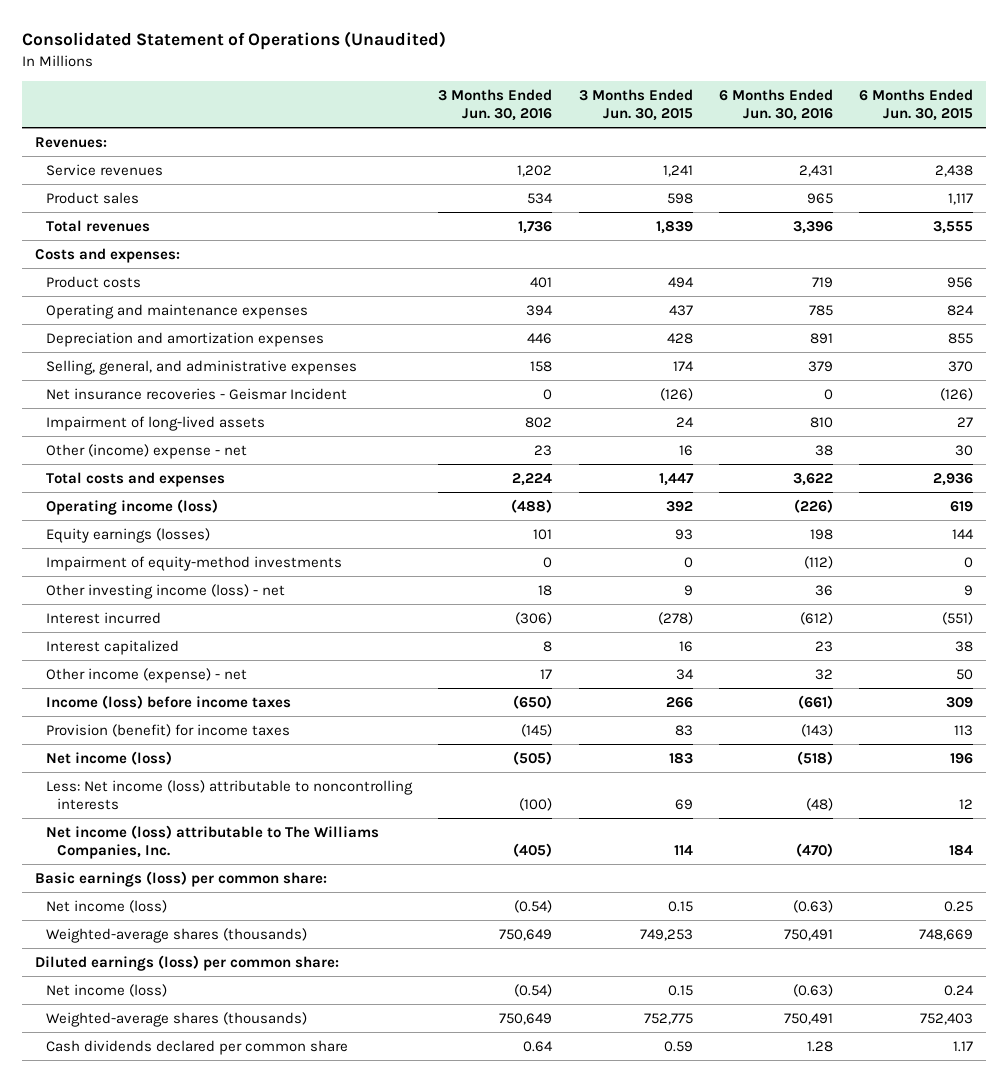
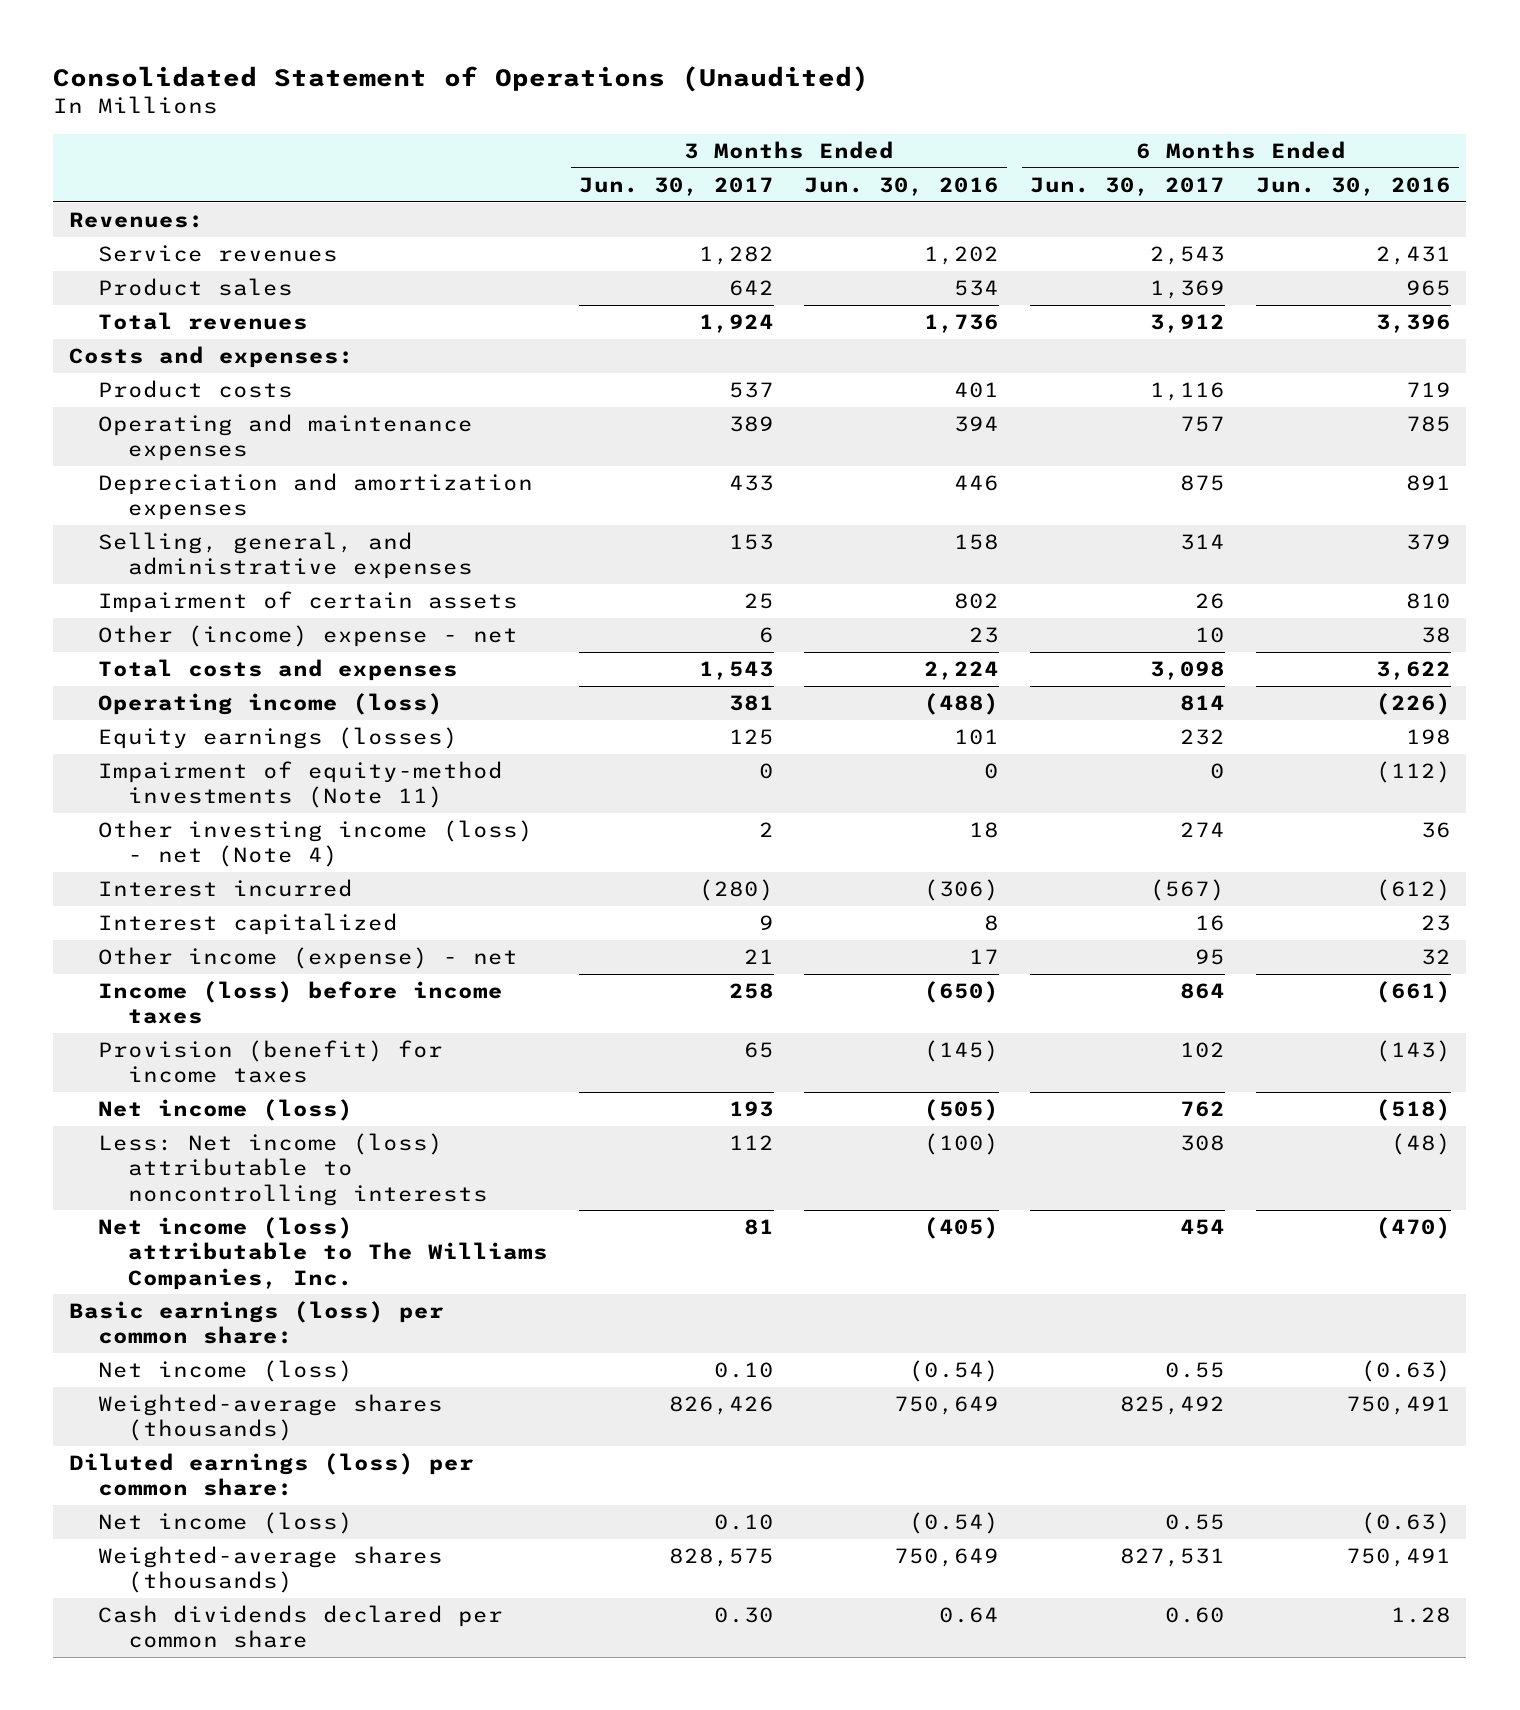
[578,88,693,121] 3 Months Ended Jun. 30, 2015 -> none
[859,88,974,121] 6 Months Ended Jun. 30, 2015 -> none
none -> [578,176,774,196] Jun. 30, 2017
none -> [1030,176,1226,196] Jun. 30, 2017
[46,387,348,400] Net insurance recoveries - Geismar Incident -> none
[46,415,266,431] Impairment of long-lived assets -> [98,591,519,614] Impairment of certain assets
[46,555,343,571] Impairment of equity-method investments -> [98,761,504,809] Impairment of equity-method investments (Note 11)
[46,583,286,599] Other investing income (loss) - net -> [98,820,534,868] Other investing income (loss) - net (Note 4)

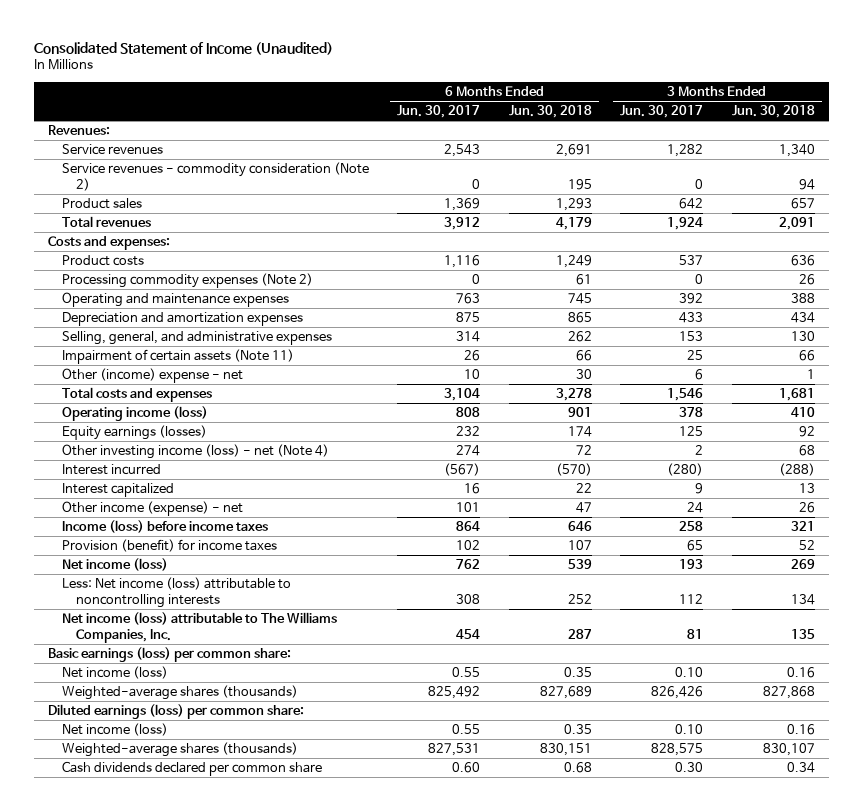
[53,65,870,92] Consolidated Statement of Operations (Unaudited) -> [33,41,333,55] Consolidated Statement of Income (Unaudited)
[804,176,1000,196] Jun. 30, 2016 -> none
[1255,176,1451,196] Jun. 30, 2016 -> none
none -> [508,105,592,119] Jun. 30, 2018
none -> [731,105,815,119] Jun. 30, 2018
none -> [62,162,370,191] Service revenues - commodity consideration (Note 2)
none -> [62,273,314,289] Processing commodity expenses (Note 2)
[728,416,774,433] 389 -> [679,293,704,305] 392
[1180,416,1226,433] 757 -> [456,293,481,305] 763
[98,591,519,614] Impairment of certain assets -> [62,349,295,365] Impairment of certain assets (Note 11)
[698,661,774,681] 1,543 -> [667,388,704,402] 1,546
[1150,661,1226,681] 3,098 -> [444,388,481,402] 3,104
[728,695,774,712] 381 -> [679,407,704,418] 378
[1180,695,1226,712] 814 -> [456,407,481,418] 808
[98,761,504,809] Impairment of equity-method investments (Note 11) -> none
[743,949,774,965] 21 -> [687,502,704,514] 24
[1195,949,1226,966] 95 -> [456,502,481,513] 101

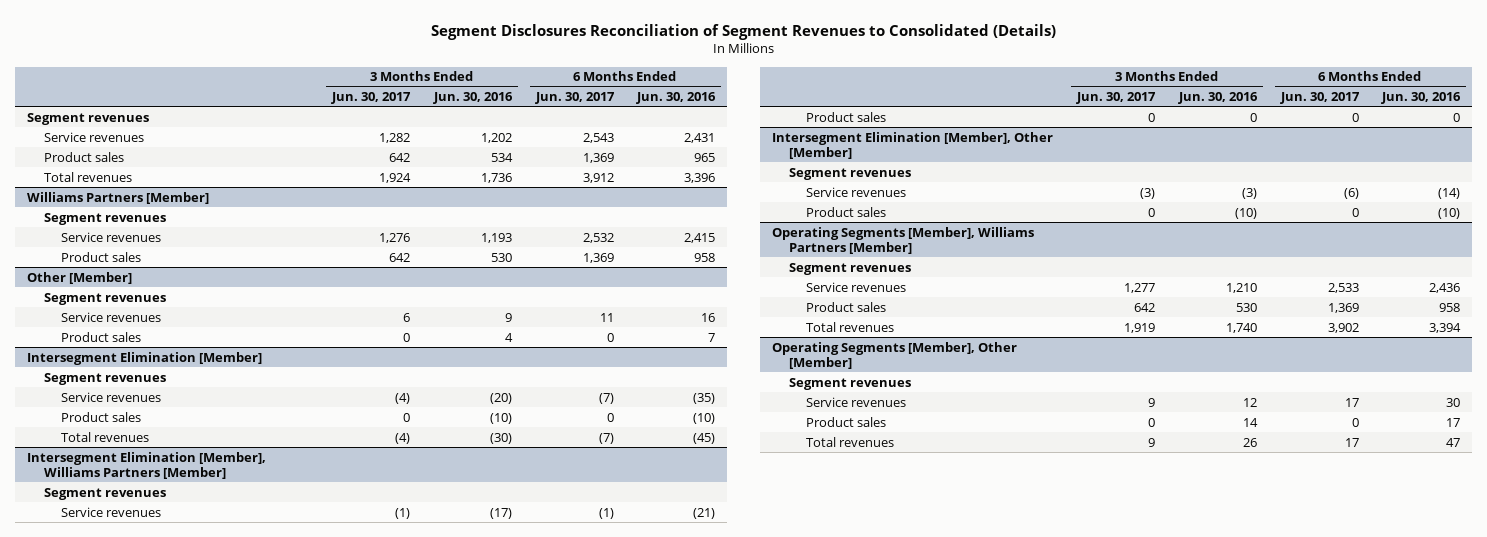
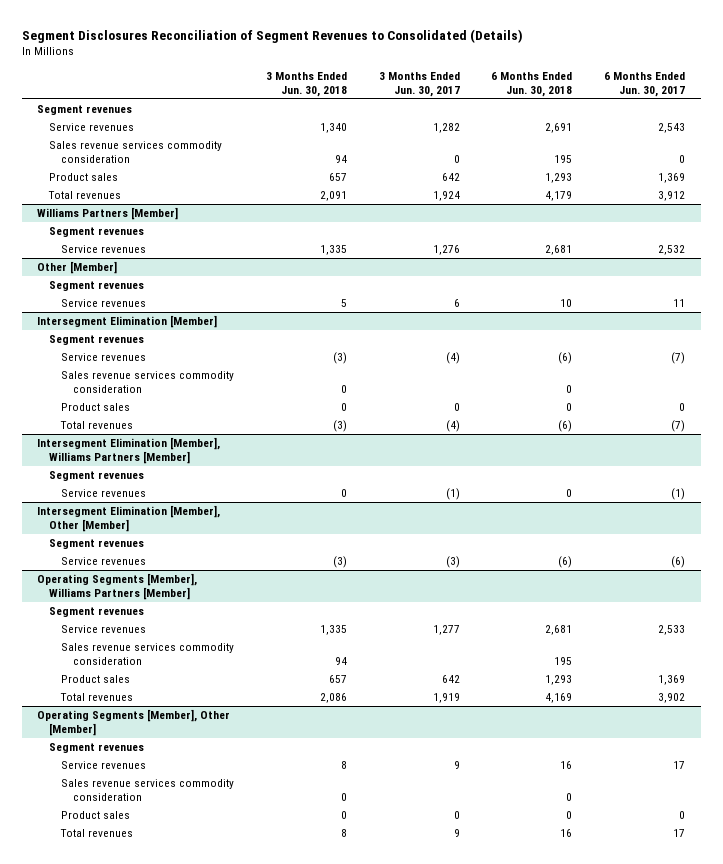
[432,91,513,104] Jun. 30, 2016 -> none
[636,91,717,104] Jun. 30, 2016 -> none
none -> [265,72,347,98] 3 Months Ended Jun. 30, 2018
none -> [491,72,573,98] 6 Months Ended Jun. 30, 2018
none -> [49,140,223,164] Sales revenue services commodity consideration
[61,251,142,262] Product sales -> none
[61,331,142,342] Product sales -> none
none -> [60,370,234,394] Sales revenue services commodity consideration
[806,111,887,122] Product sales -> none
[806,206,887,217] Product sales -> none
none -> [60,642,234,666] Sales revenue services commodity consideration
none -> [60,778,234,802] Sales revenue services commodity consideration

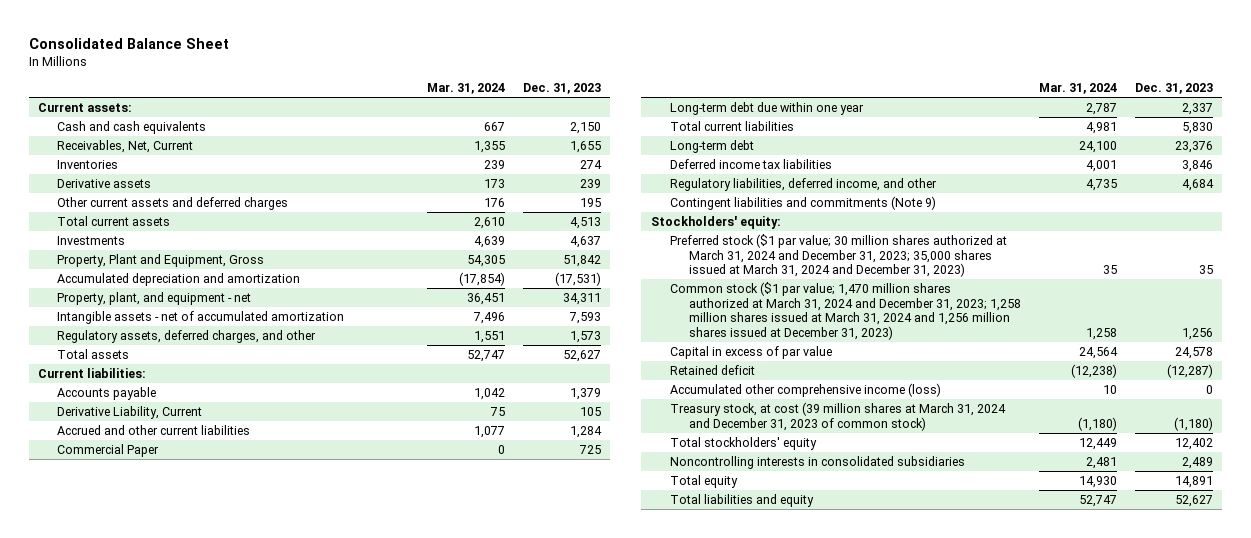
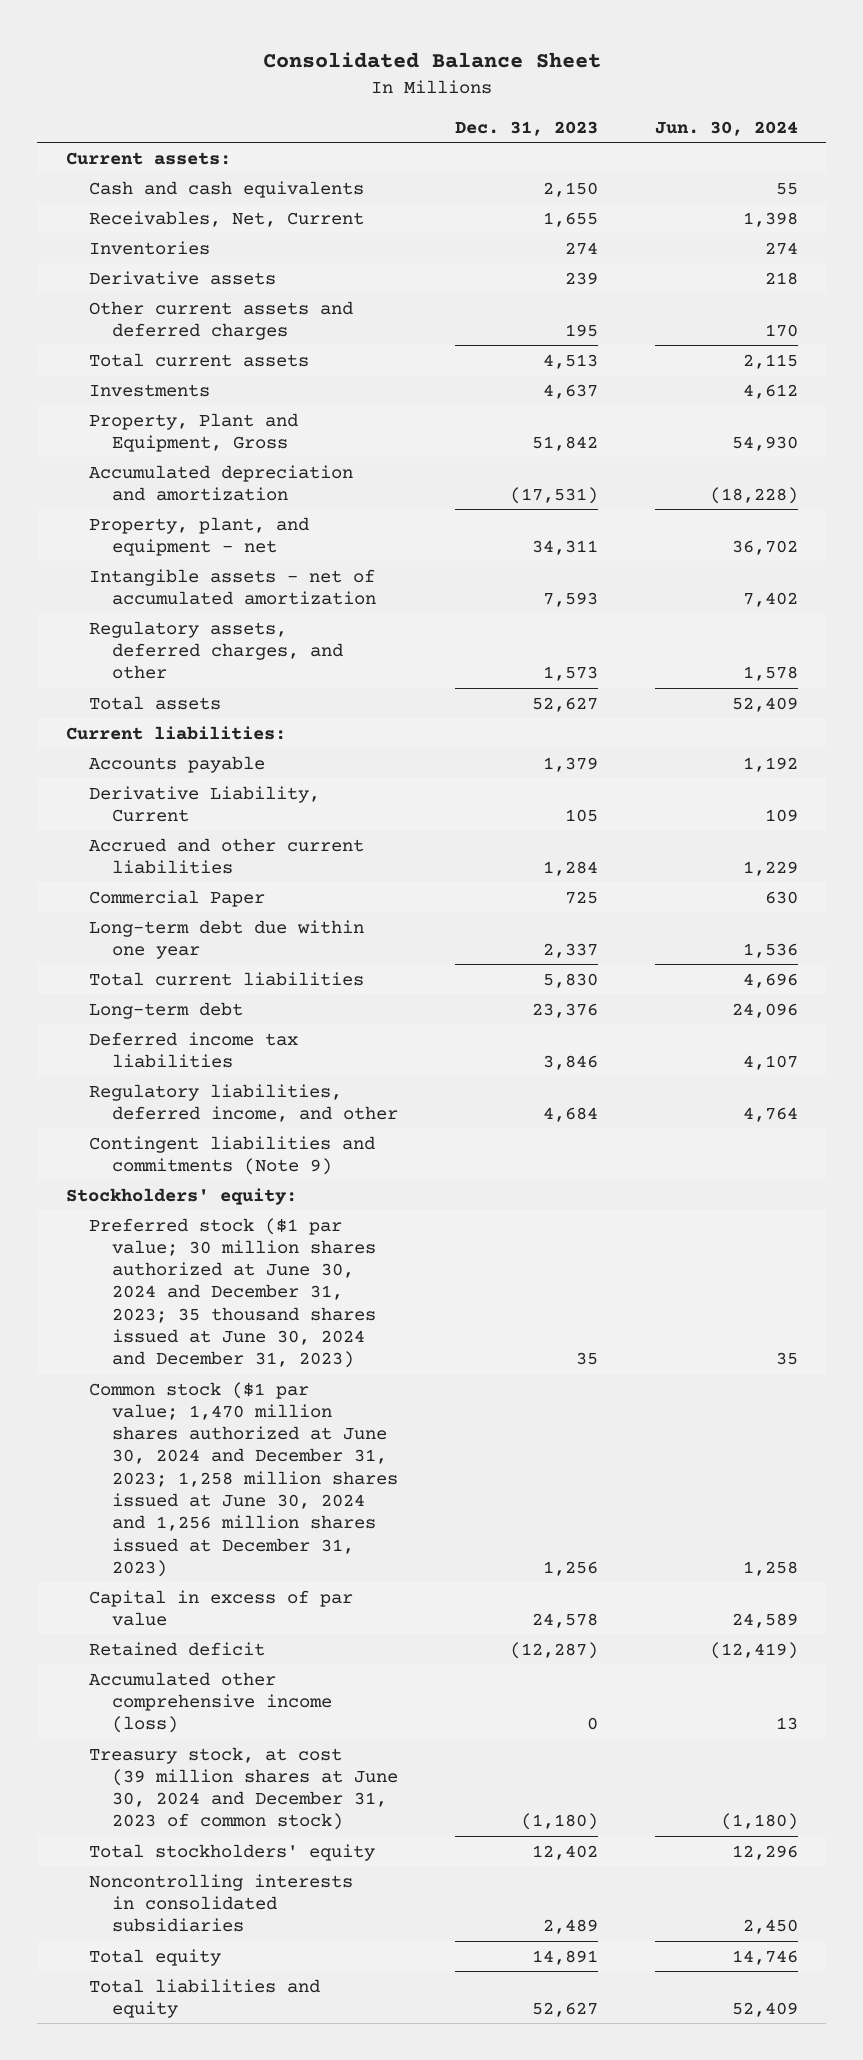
[426,83,505,95] Mar. 31, 2024 -> none
none -> [654,120,798,136] Jun. 30, 2024
[669,234,1007,278] Preferred stock ($1 par value; 30 million shares authorized at March 31, 2024 and December 31, 2023; 35,000 shares issued at March 31, 2024 and December 31, 2023) -> [89,1217,377,1369] Preferred stock ($1 par value; 30 million shares authorized at June 30, 2024 and December 31, 2023; 35 thousand shares issued at June 30, 2024 and December 31, 2023)
[669,282,1022,341] Common stock ($1 par value; 1,470 million shares authorized at March 31, 2024 and December 31, 2023; 1,258 million shares issued at March 31, 2024 and 1,256 million shares issued at December 31, 2023) -> [89,1381,399,1577] Common stock ($1 par value; 1,470 million shares authorized at June 30, 2024 and December 31, 2023; 1,258 million shares issued at June 30, 2024 and 1,256 million shares issued at December 31, 2023)
[669,402,1006,431] Treasury stock, at cost (39 million shares at March 31, 2024 and December 31, 2023 of common stock) -> [89,1746,399,1831] Treasury stock, at cost (39 million shares at June 30, 2024 and December 31, 2023 of common stock)

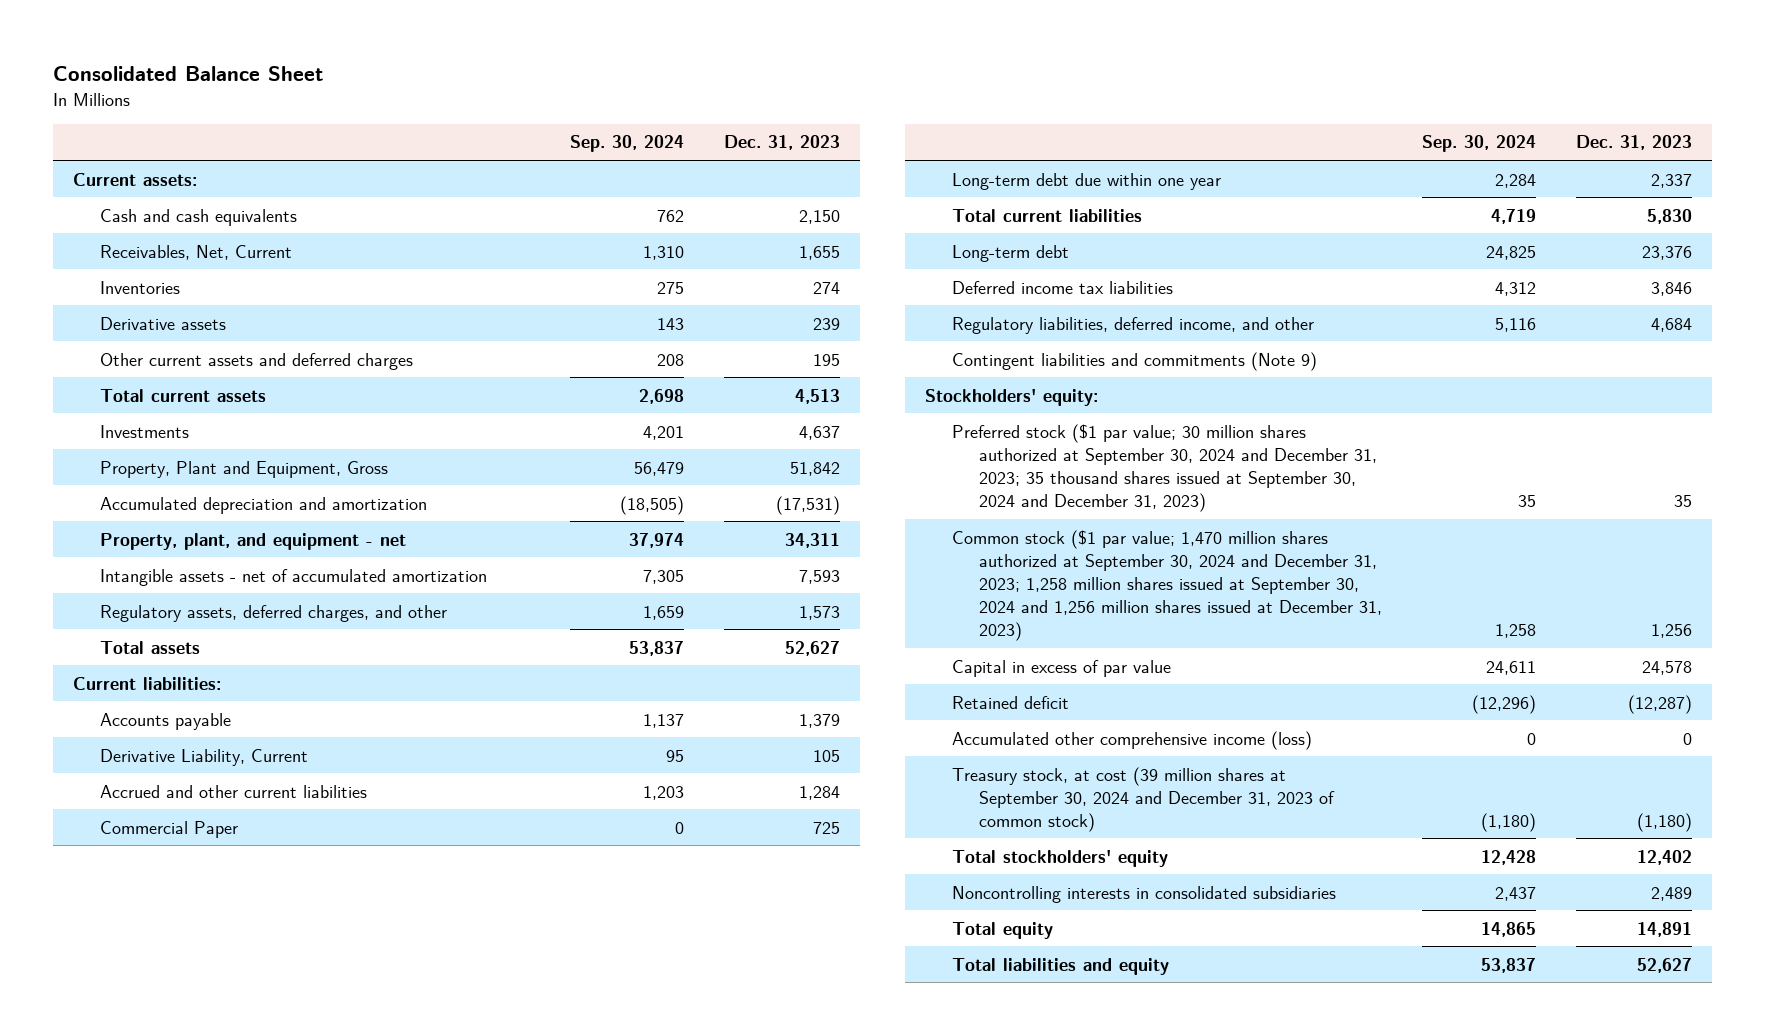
[654,120,798,136] Jun. 30, 2024 -> none
none -> [569,135,684,153] Sep. 30, 2024
[89,1217,377,1369] Preferred stock ($1 par value; 30 million shares authorized at June 30, 2024 and December 31, 2023; 35 thousand shares issued at June 30, 2024 and December 31, 2023) -> [951,423,1377,512] Preferred stock ($1 par value; 30 million shares authorized at September 30, 2024 and December 31, 2023; 35 thousand shares issued at September 30, 2024 and December 31, 2023)
[89,1381,399,1577] Common stock ($1 par value; 1,470 million shares authorized at June 30, 2024 and December 31, 2023; 1,258 million shares issued at June 30, 2024 and 1,256 million shares issued at December 31, 2023) -> [951,529,1382,641] Common stock ($1 par value; 1,470 million shares authorized at September 30, 2024 and December 31, 2023; 1,258 million shares issued at September 30, 2024 and 1,256 million shares issued at December 31, 2023)
[89,1746,399,1831] Treasury stock, at cost (39 million shares at June 30, 2024 and December 31, 2023 of common stock) -> [951,766,1335,832] Treasury stock, at cost (39 million shares at September 30, 2024 and December 31, 2023 of common stock)

